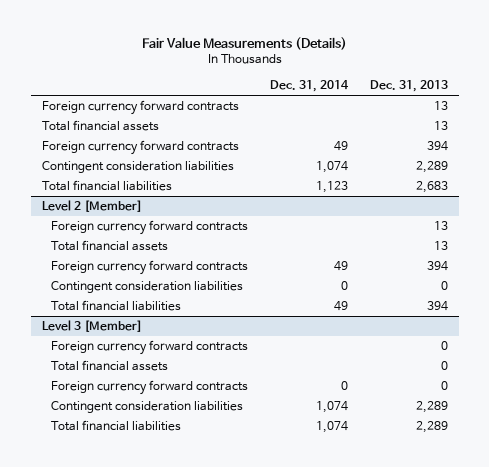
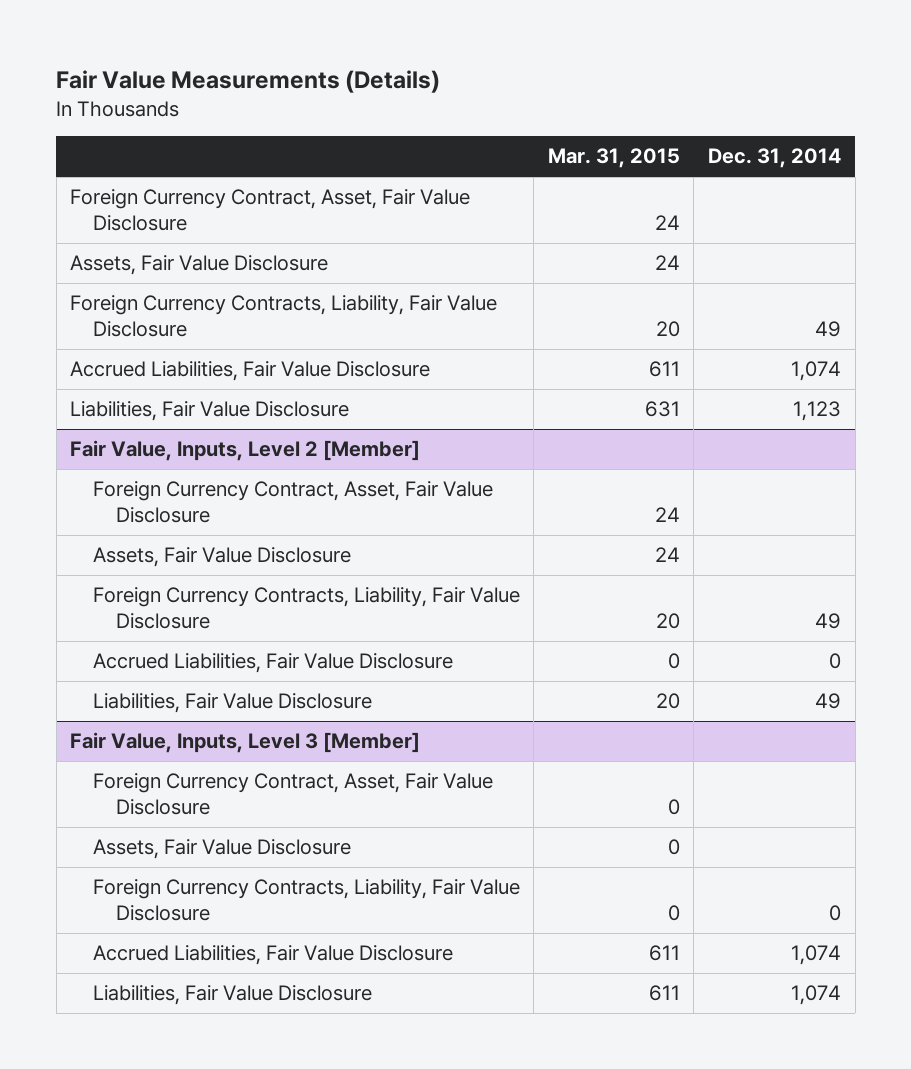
[369,79,448,92] Dec. 31, 2013 -> none
none -> [547,148,680,169] Mar. 31, 2015
[41,100,239,116] Foreign currency forward contracts -> [70,189,471,232] Foreign Currency Contract, Asset, Fair Value Disclosure
[41,120,159,132] Total financial assets -> [70,255,329,276] Assets, Fair Value Disclosure
[41,140,239,156] Foreign currency forward contracts -> [70,295,498,338] Foreign Currency Contracts, Liability, Fair Value Disclosure
[41,161,234,174] Contingent consideration liabilities -> [70,361,431,382] Accrued Liabilities, Fair Value Disclosure
[41,180,172,192] Total financial liabilities -> [70,401,350,422] Liabilities, Fair Value Disclosure
[41,200,142,213] Level 2 [Member] -> [70,440,421,462] Fair Value, Inputs, Level 2 [Member]
[50,220,248,236] Foreign currency forward contracts -> [92,481,493,524] Foreign Currency Contract, Asset, Fair Value Disclosure
[50,240,168,252] Total financial assets -> [92,547,351,568] Assets, Fair Value Disclosure
[50,260,248,276] Foreign currency forward contracts -> [92,587,520,630] Foreign Currency Contracts, Liability, Fair Value Disclosure
[50,281,243,294] Contingent consideration liabilities -> [92,653,453,674] Accrued Liabilities, Fair Value Disclosure
[50,300,181,312] Total financial liabilities -> [92,693,372,714] Liabilities, Fair Value Disclosure
[41,320,142,333] Level 3 [Member] -> [70,732,421,754] Fair Value, Inputs, Level 3 [Member]
[50,340,248,356] Foreign currency forward contracts -> [92,773,493,816] Foreign Currency Contract, Asset, Fair Value Disclosure
[50,360,168,372] Total financial assets -> [92,839,351,860] Assets, Fair Value Disclosure
[50,380,248,396] Foreign currency forward contracts -> [92,879,520,922] Foreign Currency Contracts, Liability, Fair Value Disclosure
[50,401,243,414] Contingent consideration liabilities -> [92,945,453,966] Accrued Liabilities, Fair Value Disclosure
[50,420,181,432] Total financial liabilities -> [92,985,372,1006] Liabilities, Fair Value Disclosure

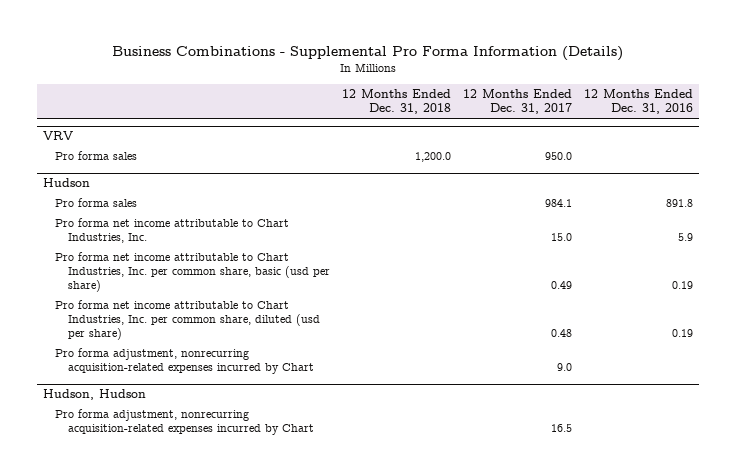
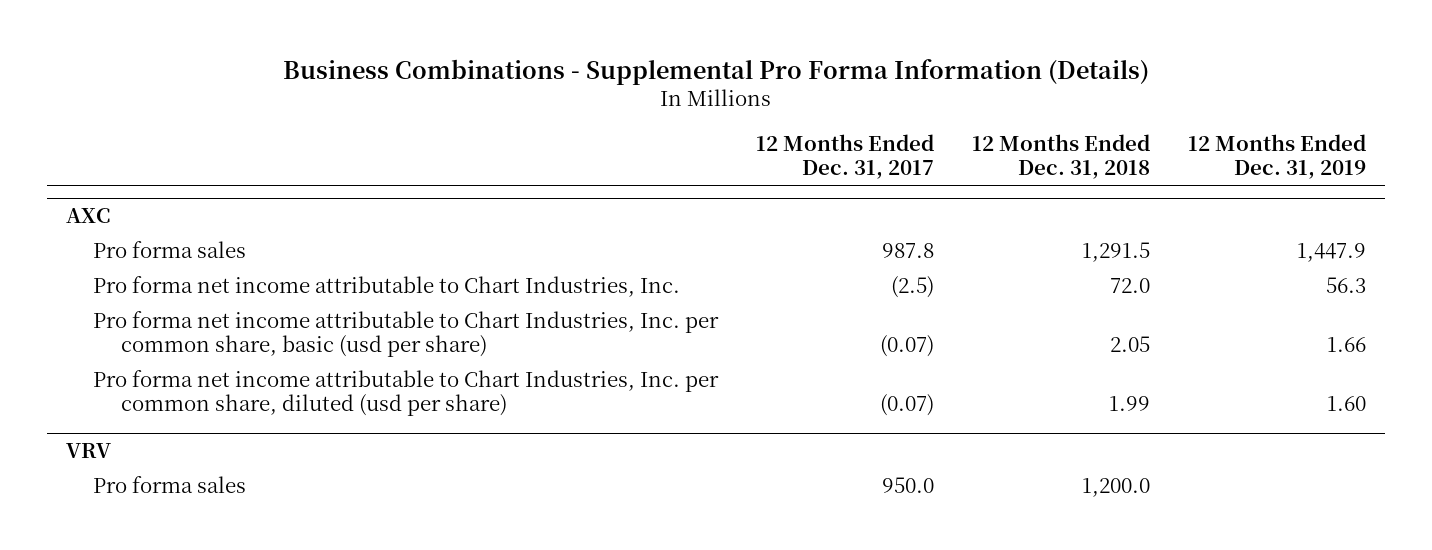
[584,89,694,115] 12 Months Ended Dec. 31, 2016 -> none
none -> [1188,134,1367,180] 12 Months Ended Dec. 31, 2019
none -> [65,207,110,223] AXC
none -> [93,240,247,258] Pro forma sales
none -> [93,275,681,297] Pro forma net income attributable to Chart Industries, Inc.
none -> [93,310,720,358] Pro forma net income attributable to Chart Industries, Inc. per common share, basic (usd per share)
none -> [93,369,720,417] Pro forma net income attributable to Chart Industries, Inc. per common share, diluted (usd per share)
[43,178,91,188] Hudson -> none
[55,197,138,207] Pro forma sales -> none
[55,217,290,244] Pro forma net income attributable to Chart Industries, Inc. -> none
[55,251,330,293] Pro forma net income attributable to Chart Industries, Inc. per common share, basic (usd per share) -> none
[55,299,320,341] Pro forma net income attributable to Chart Industries, Inc. per common share, diluted (usd per share) -> none
[55,347,314,375] Pro forma adjustment, nonrecurring acquisition-related expenses incurred by Chart -> none
[43,389,147,401] Hudson, Hudson -> none
[55,408,314,436] Pro forma adjustment, nonrecurring acquisition-related expenses incurred by Chart -> none

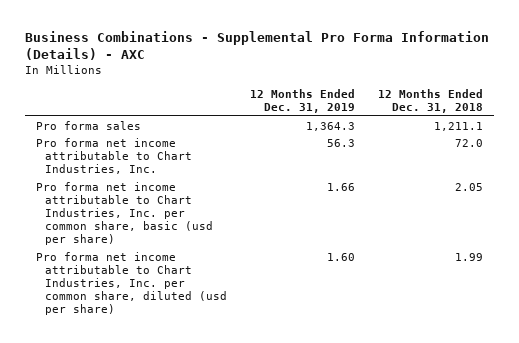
[283,58,1150,85] Business Combinations - Supplemental Pro Forma Information (Details) -> [24,31,489,61] Business Combinations - Supplemental Pro Forma Information (Details) - AXC
[756,134,935,180] 12 Months Ended Dec. 31, 2017 -> none
[65,207,110,223] AXC -> none
[1082,241,1151,262] 1,291.5 -> [433,121,483,131] 1,211.1
[1297,242,1367,262] 1,447.9 -> [306,121,356,131] 1,364.3
[65,442,111,458] VRV -> none
[93,475,247,493] Pro forma sales -> none

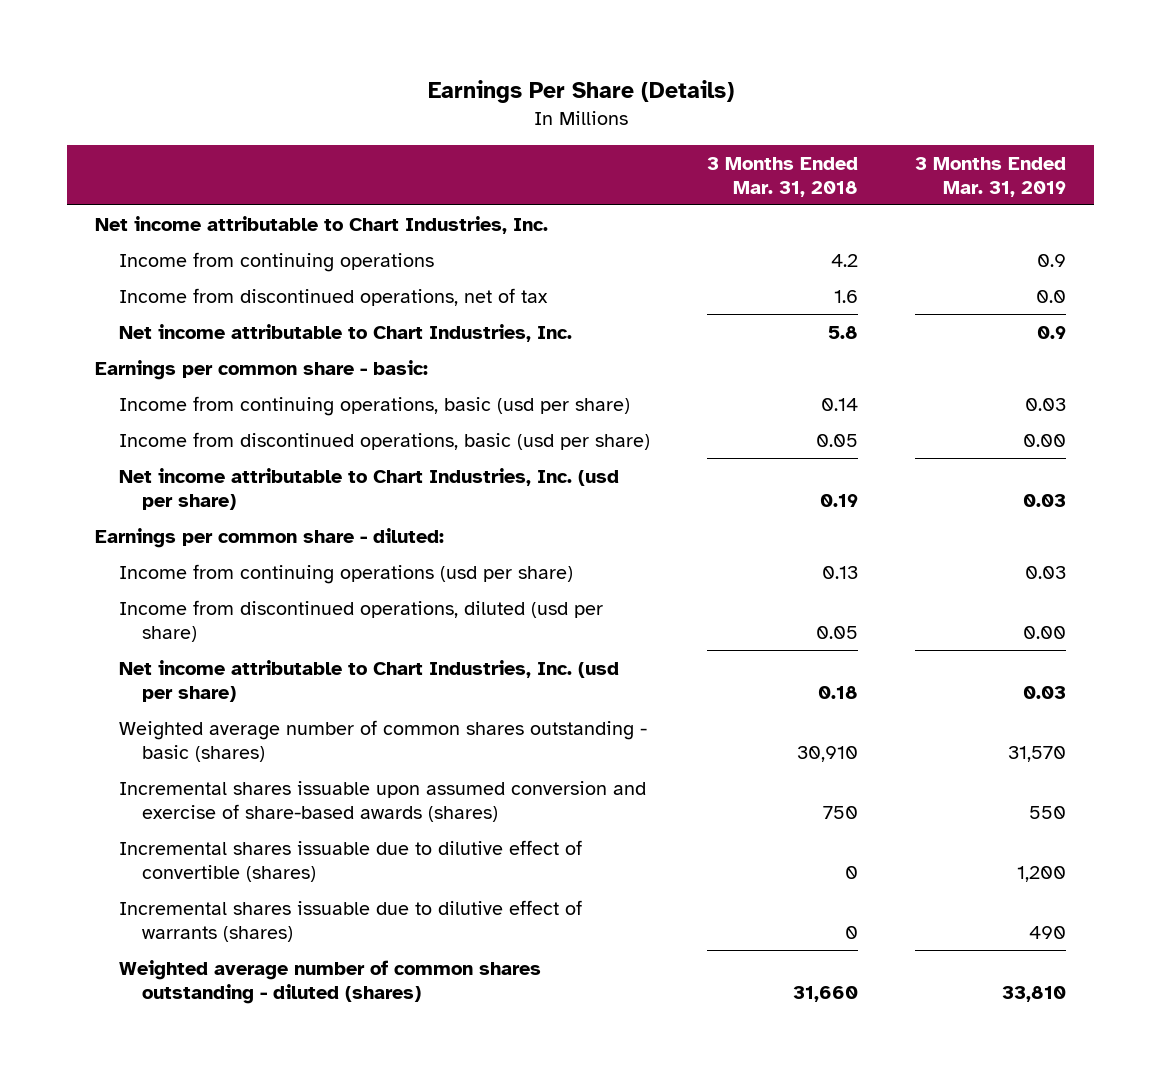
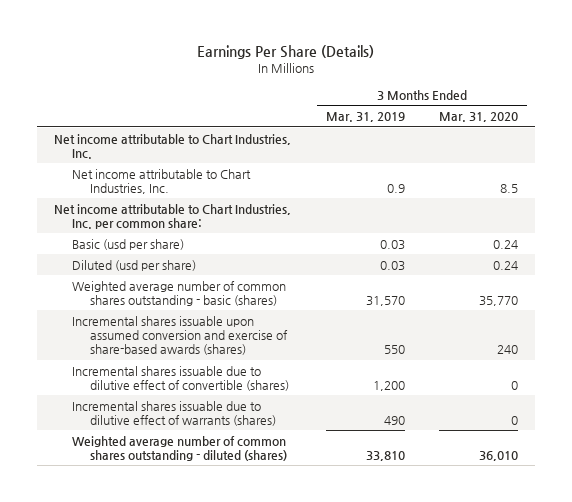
[706,156,858,197] 3 Months Ended Mar. 31, 2018 -> none
none -> [439,112,519,123] Mar. 31, 2020
[118,251,434,272] Income from continuing operations -> none
[118,287,548,306] Income from discontinued operations, net of tax -> none
[118,395,630,416] Income from continuing operations, basic (usd per share) -> none
[118,431,650,450] Income from discontinued operations, basic (usd per share) -> none
[95,527,445,548] Earnings per common share - diluted: -> none
[118,563,573,584] Income from continuing operations (usd per share) -> none
[118,599,603,642] Income from discontinued operations, diluted (usd per share) -> none
[95,359,429,380] Earnings per common share - basic: -> [54,203,292,230] Net income attributable to Chart Industries, Inc. per common share:
[118,467,619,510] Net income attributable to Chart Industries, Inc. (usd per share) -> [72,238,185,250] Basic (usd per share)
[118,659,619,702] Net income attributable to Chart Industries, Inc. (usd per share) -> [72,259,197,271] Diluted (usd per share)

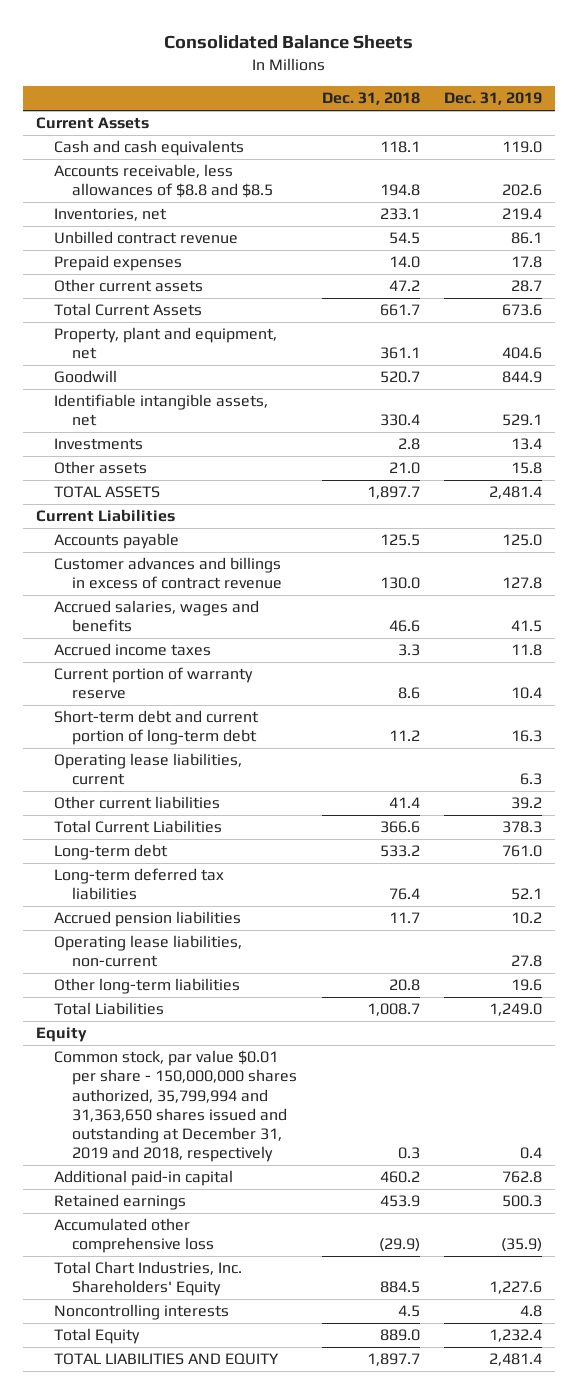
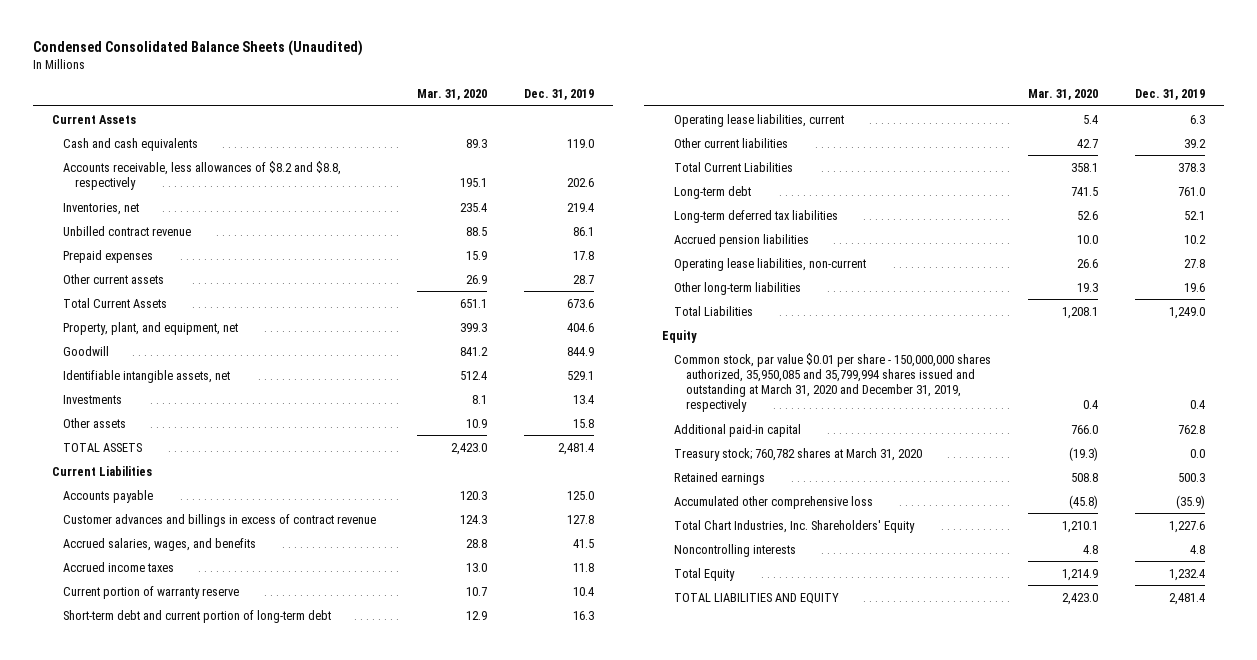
[164,35,414,50] Consolidated Balance Sheets -> [33,40,364,57] Condensed Consolidated Balance Sheets (Unaudited)
[321,92,420,106] Dec. 31, 2018 -> none
none -> [417,89,488,101] Mar. 31, 2020
[53,164,273,199] Accounts receivable, less allowances of $8.8 and $8.5 -> [63,160,342,190] Accounts receivable, less allowances of $8.2 and $8.8, respectively
[53,327,277,360] Property, plant and equipment, net -> [63,321,239,335] Property, plant, and equipment, net
[53,600,259,633] Accrued salaries, wages and benefits -> [63,537,257,551] Accrued salaries, wages, and benefits
[53,1050,297,1162] Common stock, par value $0.01 per share - 150,000,000 shares authorized, 35,799,994 and 31,363,650 shares issued and outstanding at December 31, 2019 and 2018, respectively -> [674,352,992,413] Common stock, par value $0.01 per share - 150,000,000 shares authorized, 35,950,085 and 35,799,994 shares issued and outstanding at March 31, 2020 and December 31, 2019, respectively
none -> [674,447,923,461] Treasury stock; 760,782 shares at March 31, 2020

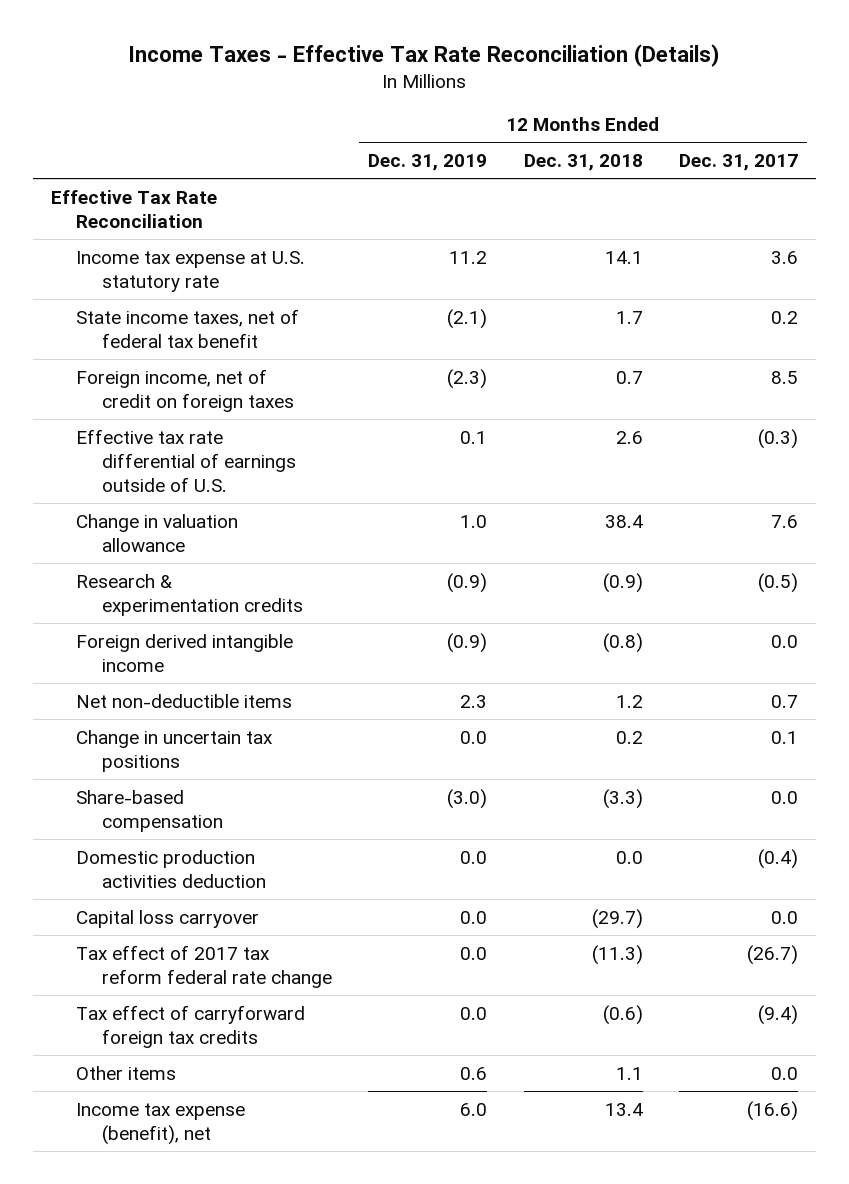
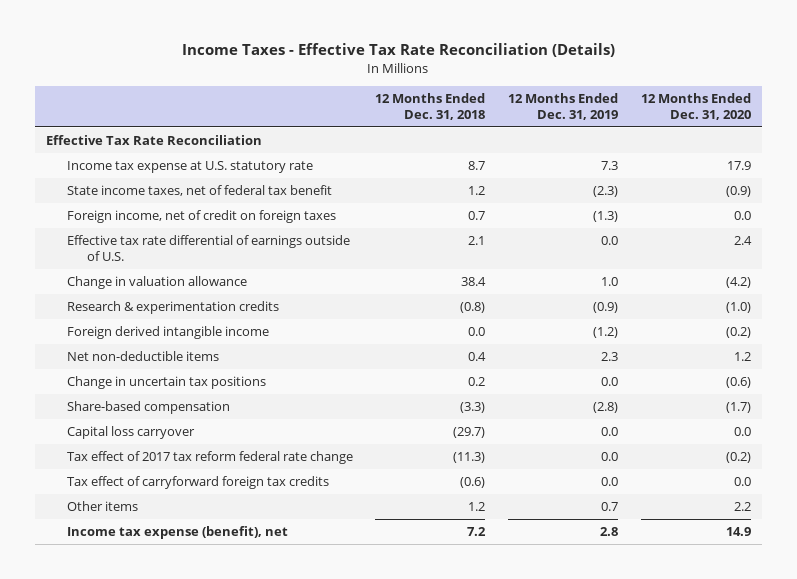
[678,154,798,172] Dec. 31, 2017 -> none
none -> [640,92,751,120] 12 Months Ended Dec. 31, 2020
[449,250,488,264] 11.2 -> [600,161,618,171] 7.3
[604,250,643,264] 14.1 -> [468,161,486,171] 8.7
[447,308,488,329] (2.1) -> [592,186,618,198] (2.3)
[615,310,643,324] 1.7 -> [468,186,486,196] 1.2
[447,368,488,389] (2.3) -> [592,211,618,223] (1.3)
[460,430,488,444] 0.1 -> [600,236,618,246] 0.0
[615,430,643,444] 2.6 -> [468,236,486,246] 2.1
[602,572,643,593] (0.9) -> [460,302,486,314] (0.8)
[447,632,488,653] (0.9) -> [592,327,618,339] (1.2)
[602,632,643,653] (0.8) -> [468,327,486,337] 0.0
[615,694,643,708] 1.2 -> [468,352,487,362] 0.4
[76,849,266,888] Domestic production activities deduction -> none
[447,788,488,809] (3.0) -> [592,402,618,414] (2.8)
[460,1066,488,1080] 0.6 -> [600,502,618,512] 0.7
[615,1066,643,1080] 1.1 -> [468,502,486,512] 1.2
[460,1102,488,1116] 6.0 -> [599,527,618,537] 2.8
[604,1102,643,1116] 13.4 -> [467,527,487,537] 7.2

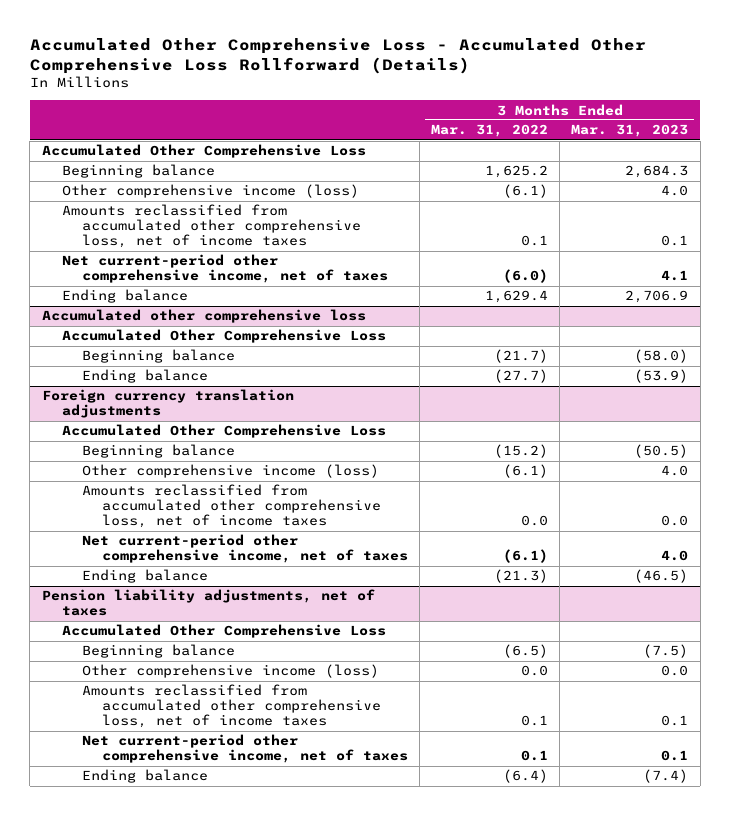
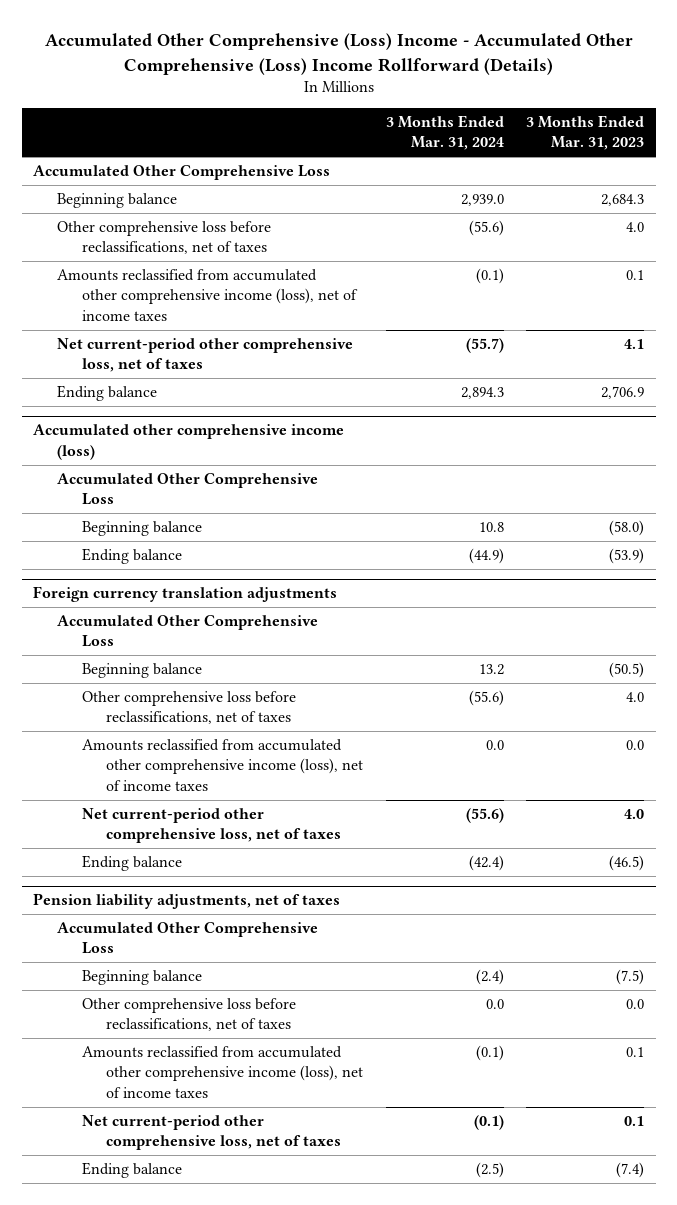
[29,37,646,74] Accumulated Other Comprehensive Loss - Accumulated Other Comprehensive Loss Rollforward (Details) -> [44,33,633,75] Accumulated Other Comprehensive (Loss) Income - Accumulated Other Comprehensive (Loss) Income Rollforward (Details)
[431,124,549,138] Mar. 31, 2022 -> none
none -> [385,115,504,151] 3 Months Ended Mar. 31, 2024
[61,184,359,199] Other comprehensive income (loss) -> [57,221,272,255] Other comprehensive loss before reclassifications, net of taxes
[61,204,361,249] Amounts reclassified from accumulated other comprehensive loss, net of income taxes -> [57,269,358,321] Amounts reclassified from accumulated other comprehensive income (loss), net of income taxes
[61,254,388,284] Net current-period other comprehensive income, net of taxes -> [57,338,354,373] Net current-period other comprehensive loss, net of taxes
[41,309,366,324] Accumulated other comprehensive loss -> [32,424,344,460] Accumulated other comprehensive income (loss)
[81,464,379,479] Other comprehensive income (loss) -> [81,691,296,725] Other comprehensive loss before reclassifications, net of taxes
[81,484,381,529] Amounts reclassified from accumulated other comprehensive loss, net of income taxes -> [81,739,364,791] Amounts reclassified from accumulated other comprehensive income (loss), net of income taxes
[81,534,408,564] Net current-period other comprehensive income, net of taxes -> [81,808,342,844] Net current-period other comprehensive loss, net of taxes
[81,664,379,679] Other comprehensive income (loss) -> [81,998,296,1032] Other comprehensive loss before reclassifications, net of taxes
[81,684,381,729] Amounts reclassified from accumulated other comprehensive loss, net of income taxes -> [81,1046,364,1098] Amounts reclassified from accumulated other comprehensive income (loss), net of income taxes
[81,734,408,764] Net current-period other comprehensive income, net of taxes -> [81,1115,342,1151] Net current-period other comprehensive loss, net of taxes

